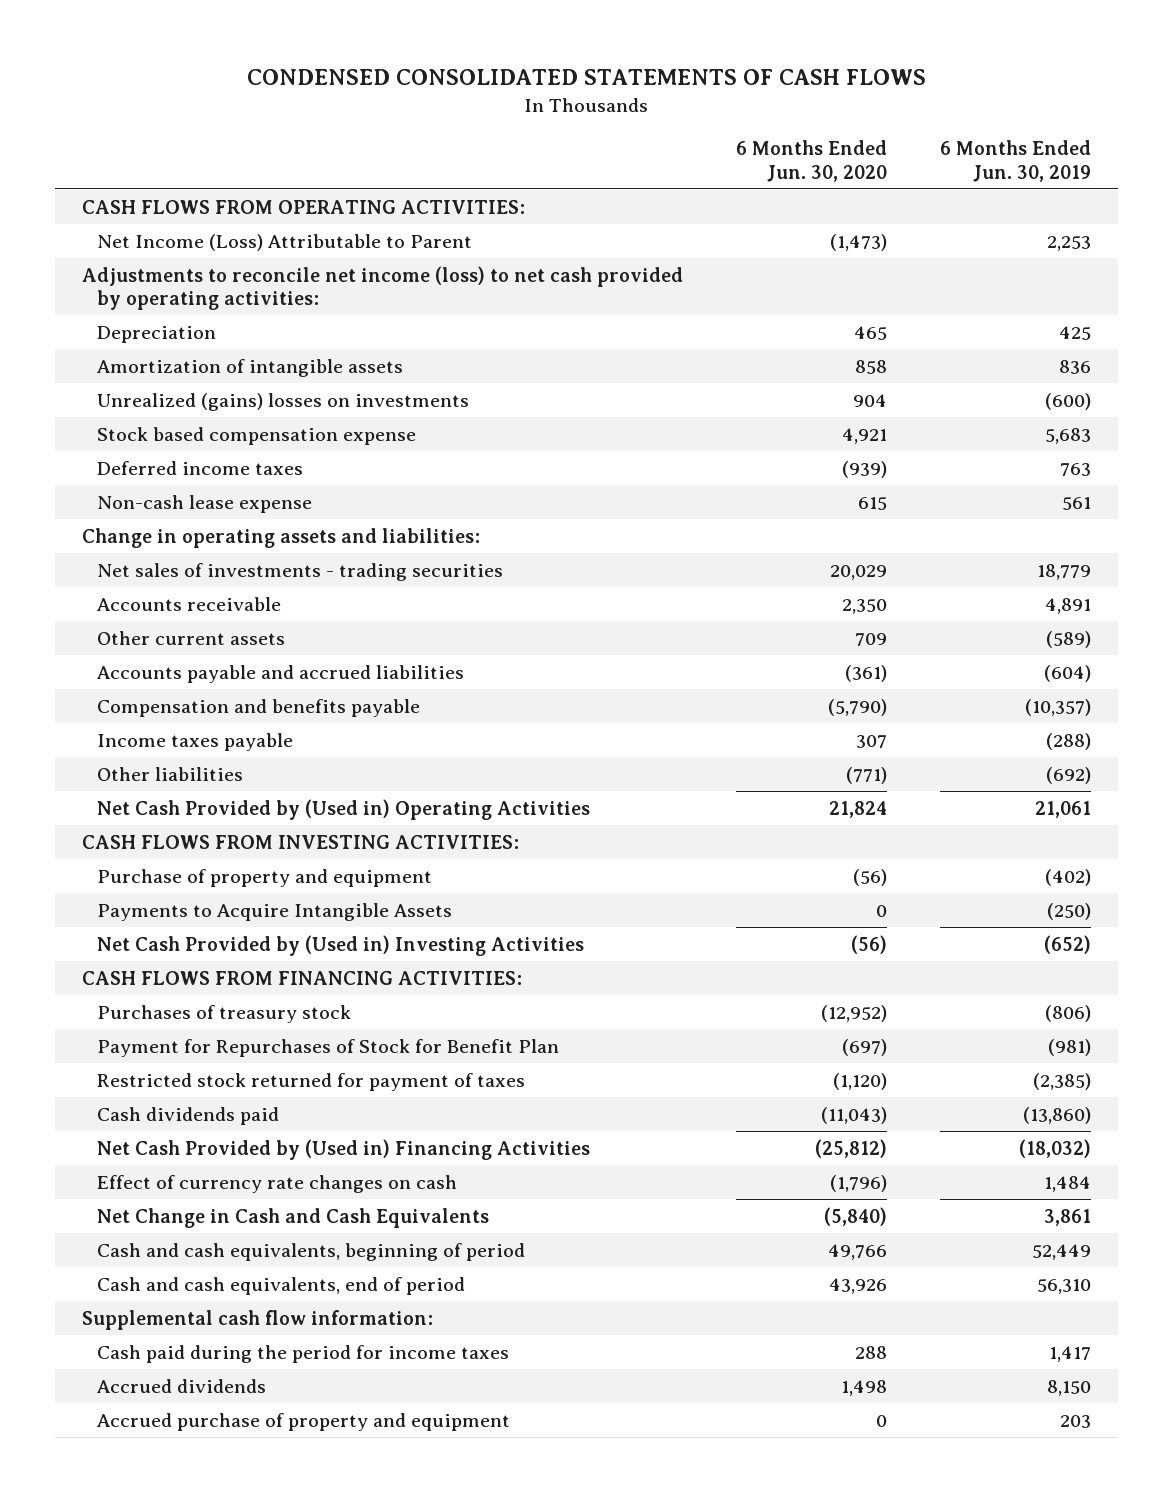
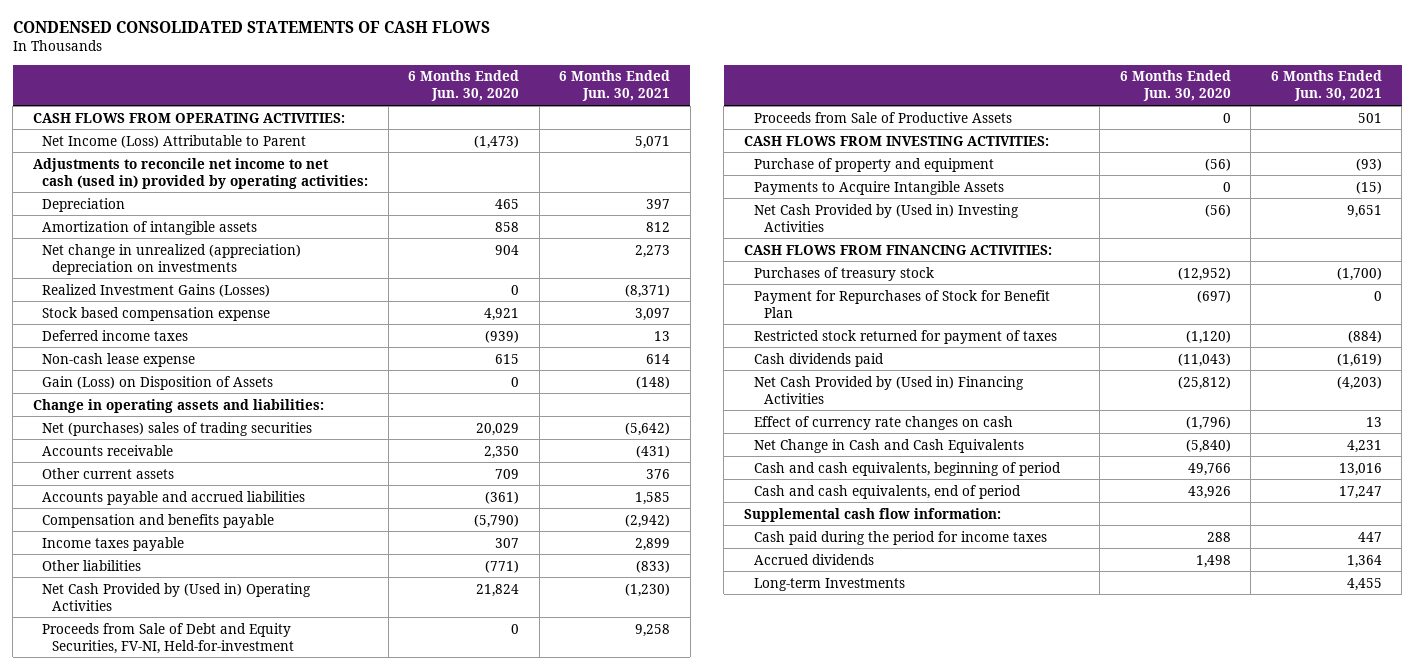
[940,139,1092,182] 6 Months Ended Jun. 30, 2019 -> none
none -> [559,70,671,102] 6 Months Ended Jun. 30, 2021
[81,265,683,311] Adjustments to reconcile net income (loss) to net cash provided by operating activities: -> [32,157,369,189] Adjustments to reconcile net income to net cash (used in) provided by operating activities:
[96,392,469,411] Unrealized (gains) losses on investments -> [42,243,302,275] Net change in unrealized (appreciation) depreciation on investments
none -> [42,283,271,297] Realized Investment Gains (Losses)
none -> [42,375,274,390] Gain (Loss) on Disposition of Assets
[96,562,503,581] Net sales of investments - trading securities -> [42,421,313,436] Net (purchases) sales of trading securities
none -> [42,622,295,654] Proceeds from Sale of Debt and Equity Securities, FV-NI, Held-for-investment
none -> [753,111,1012,123] Proceeds from Sale of Productive Assets
[96,1412,510,1431] Accrued purchase of property and equipment -> none
none -> [753,577,905,591] Long-term Investments

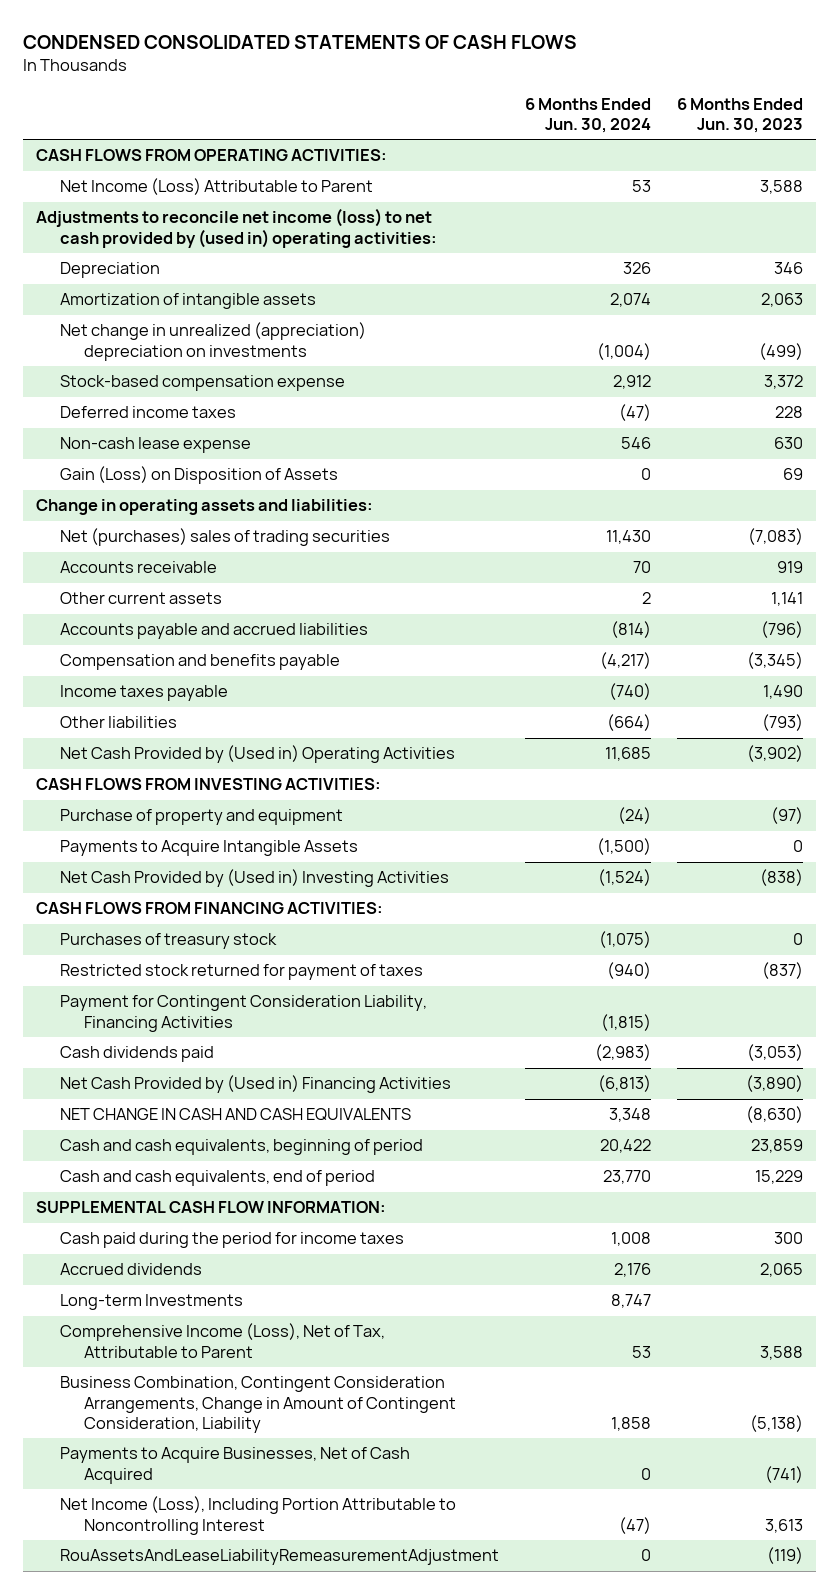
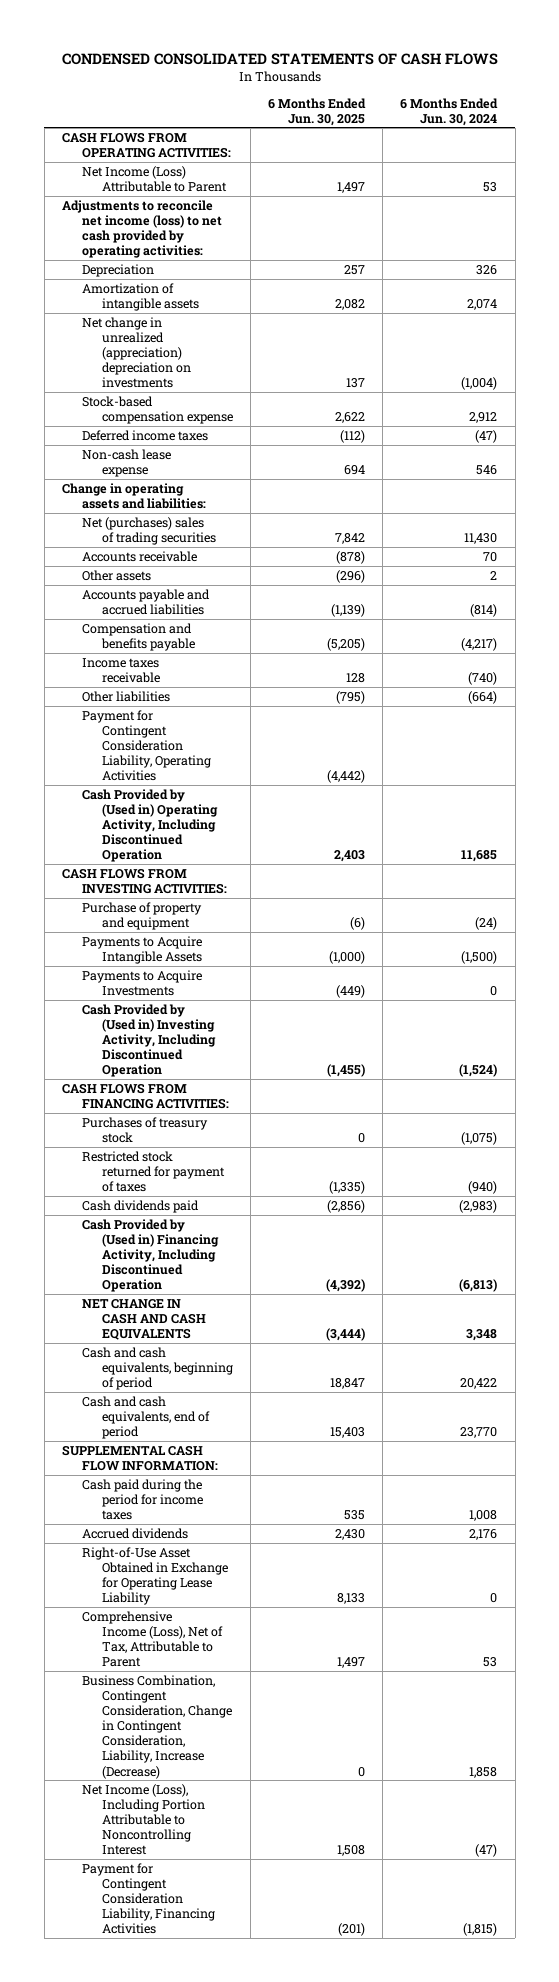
[677,97,804,133] 6 Months Ended Jun. 30, 2023 -> none
none -> [268,97,367,126] 6 Months Ended Jun. 30, 2025
[35,208,438,248] Adjustments to reconcile net income (loss) to net cash provided by (used in) operating activities: -> [61,199,222,259] Adjustments to reconcile net income (loss) to net cash provided by operating activities:
[60,466,339,485] Gain (Loss) on Disposition of Assets -> none
[60,592,223,605] Other current assets -> [81,569,151,581] Other assets
[60,685,229,702] Income taxes payable -> [81,657,160,683] Income taxes receivable
none -> [81,709,211,782] Payment for Contingent Consideration Liability, Operating Activities
[60,745,456,764] Net Cash Provided by (Used in) Operating Activities -> [81,788,218,863] Cash Provided by (Used in) Operating Activity, Including Discontinued Operation
none -> [81,969,202,996] Payments to Acquire Investments
[60,869,450,888] Net Cash Provided by (Used in) Investing Activities -> [81,1003,216,1078] Cash Provided by (Used in) Investing Activity, Including Discontinued Operation
[60,1075,452,1094] Net Cash Provided by (Used in) Financing Activities -> [81,1218,219,1293] Cash Provided by (Used in) Financing Activity, Including Discontinued Operation
[60,1294,244,1311] Long-term Investments -> none
none -> [81,1546,228,1606] Right-of-Use Asset Obtained in Exchange for Operating Lease Liability
[60,1447,411,1484] Payments to Acquire Businesses, Net of Cash Acquired -> none
[60,1376,457,1433] Business Combination, Contingent Consideration Arrangements, Change in Amount of Contingent Consideration, Liability -> [81,1674,232,1779] Business Combination, Contingent Consideration, Change in Contingent Consideration, Liability, Increase (Decrease)
[60,1549,500,1566] RouAssetsAndLeaseLiabilityRemeasurementAdjustment -> none
[60,995,428,1032] Payment for Contingent Consideration Liability, Financing Activities -> [81,1862,215,1935] Payment for Contingent Consideration Liability, Financing Activities

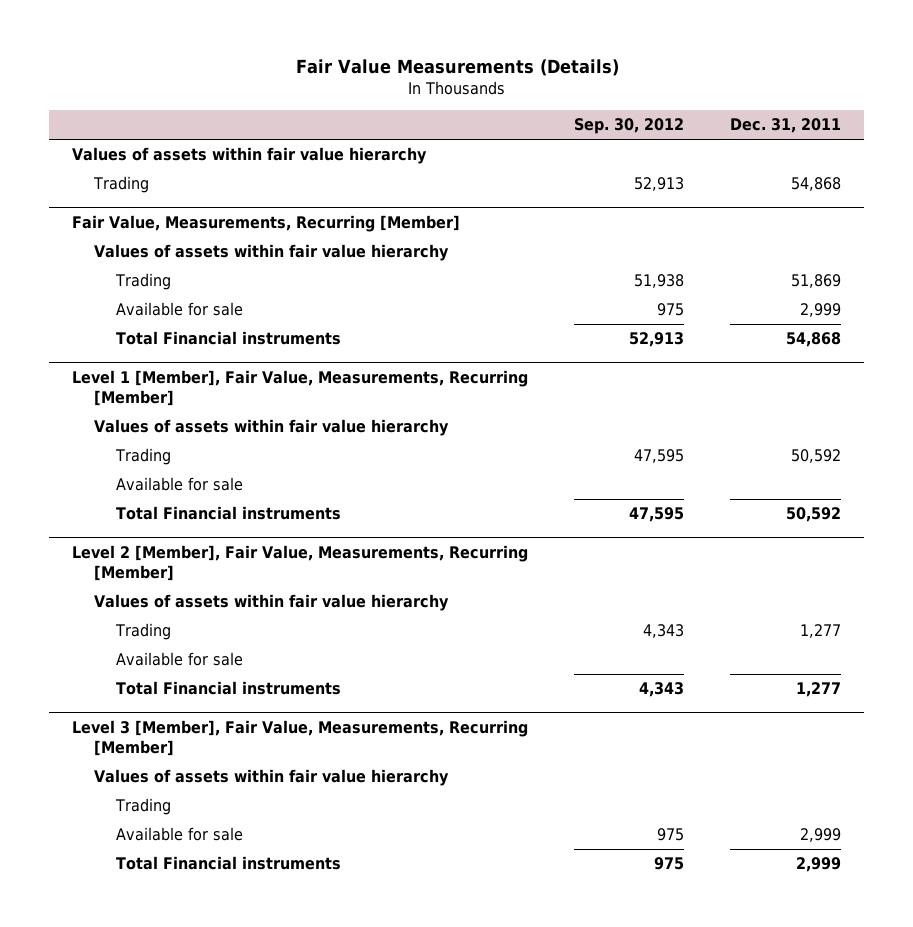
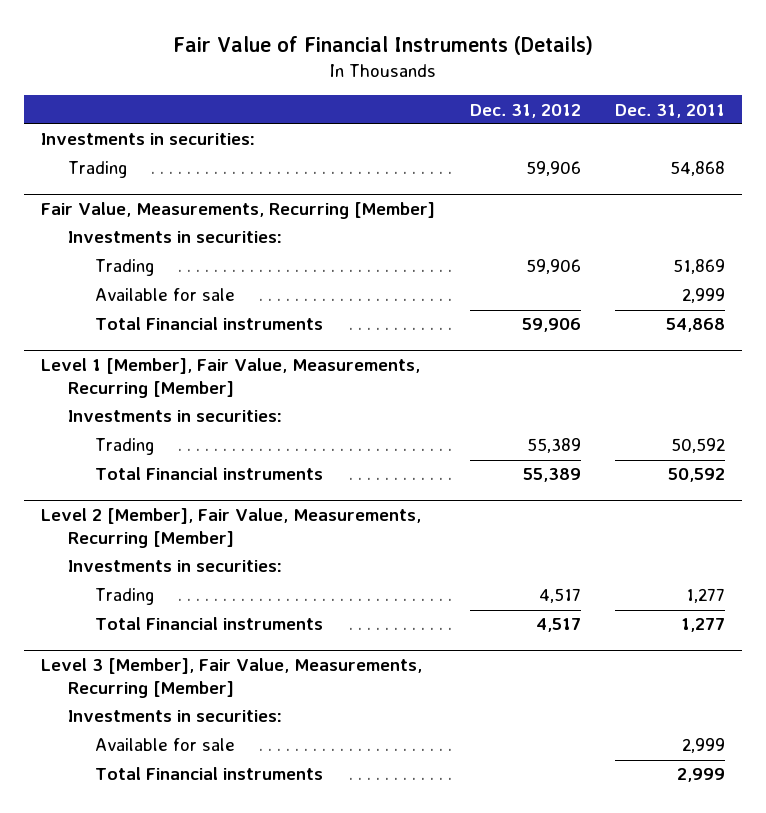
[295,59,619,77] Fair Value Measurements (Details) -> [173,36,594,56] Fair Value of Financial Instruments (Details)
[574,118,685,135] Sep. 30, 2012 -> none
none -> [469,103,581,118] Dec. 31, 2012
[71,147,427,165] Values of assets within fair value hierarchy -> [41,133,256,146] Investments in securities:
[94,244,450,262] Values of assets within fair value hierarchy -> [67,231,282,244] Investments in securities:
[94,419,450,437] Values of assets within fair value hierarchy -> [67,410,282,423] Investments in securities:
[116,477,244,492] Available for sale -> none
[94,594,450,612] Values of assets within fair value hierarchy -> [67,560,282,573] Investments in securities:
[116,652,244,667] Available for sale -> none
[115,798,172,816] Trading -> none
[94,769,450,787] Values of assets within fair value hierarchy -> [67,710,282,723] Investments in securities:

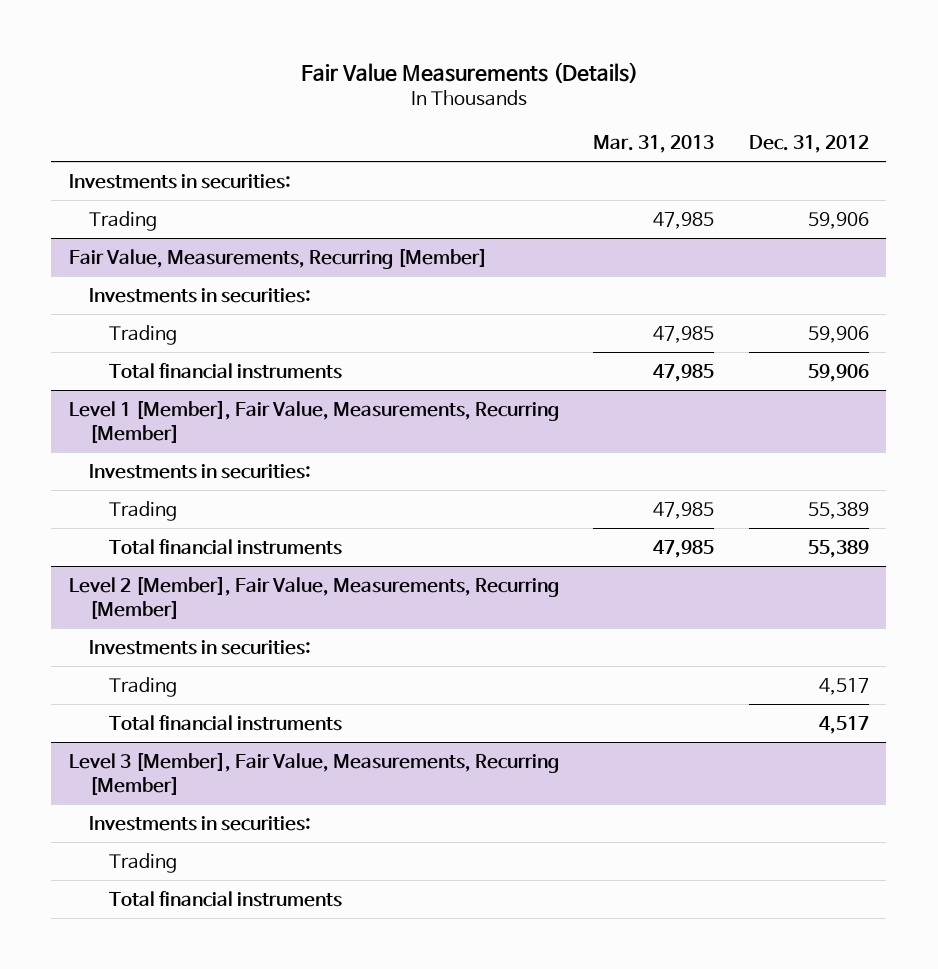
[173,36,594,56] Fair Value of Financial Instruments (Details) -> [300,61,638,83] Fair Value Measurements (Details)
[615,103,726,118] Dec. 31, 2011 -> none
none -> [593,134,715,153] Mar. 31, 2013
[94,288,235,302] Available for sale -> none
[94,317,323,331] Total Financial instruments -> [108,362,342,379] Total financial instruments
[94,467,323,481] Total Financial instruments -> [108,538,342,555] Total financial instruments
[94,617,323,631] Total Financial instruments -> [108,714,342,731] Total financial instruments
[94,738,235,752] Available for sale -> none
none -> [108,852,177,873] Trading
[94,767,323,781] Total Financial instruments -> [108,890,342,907] Total financial instruments

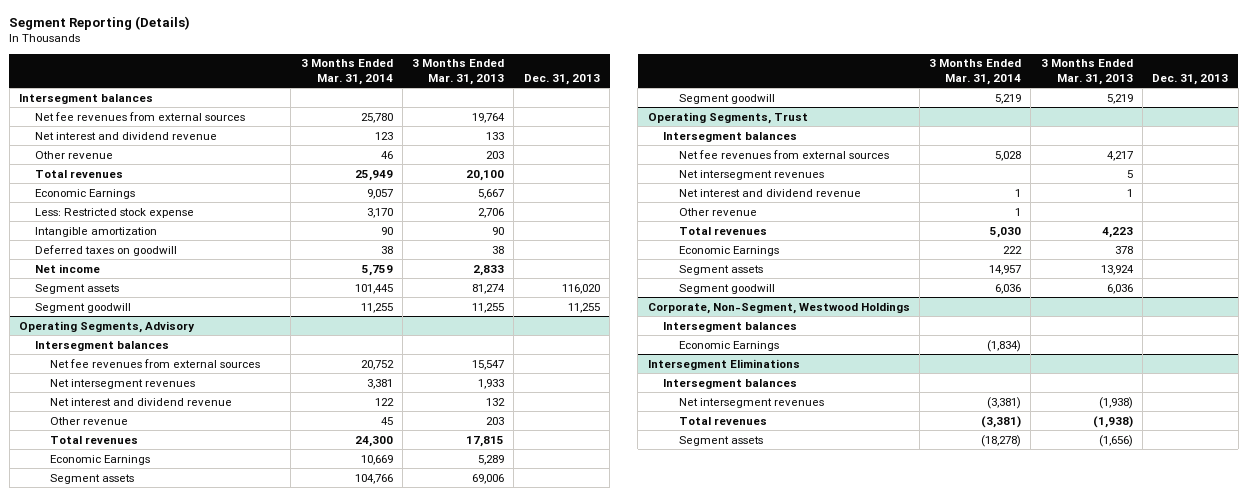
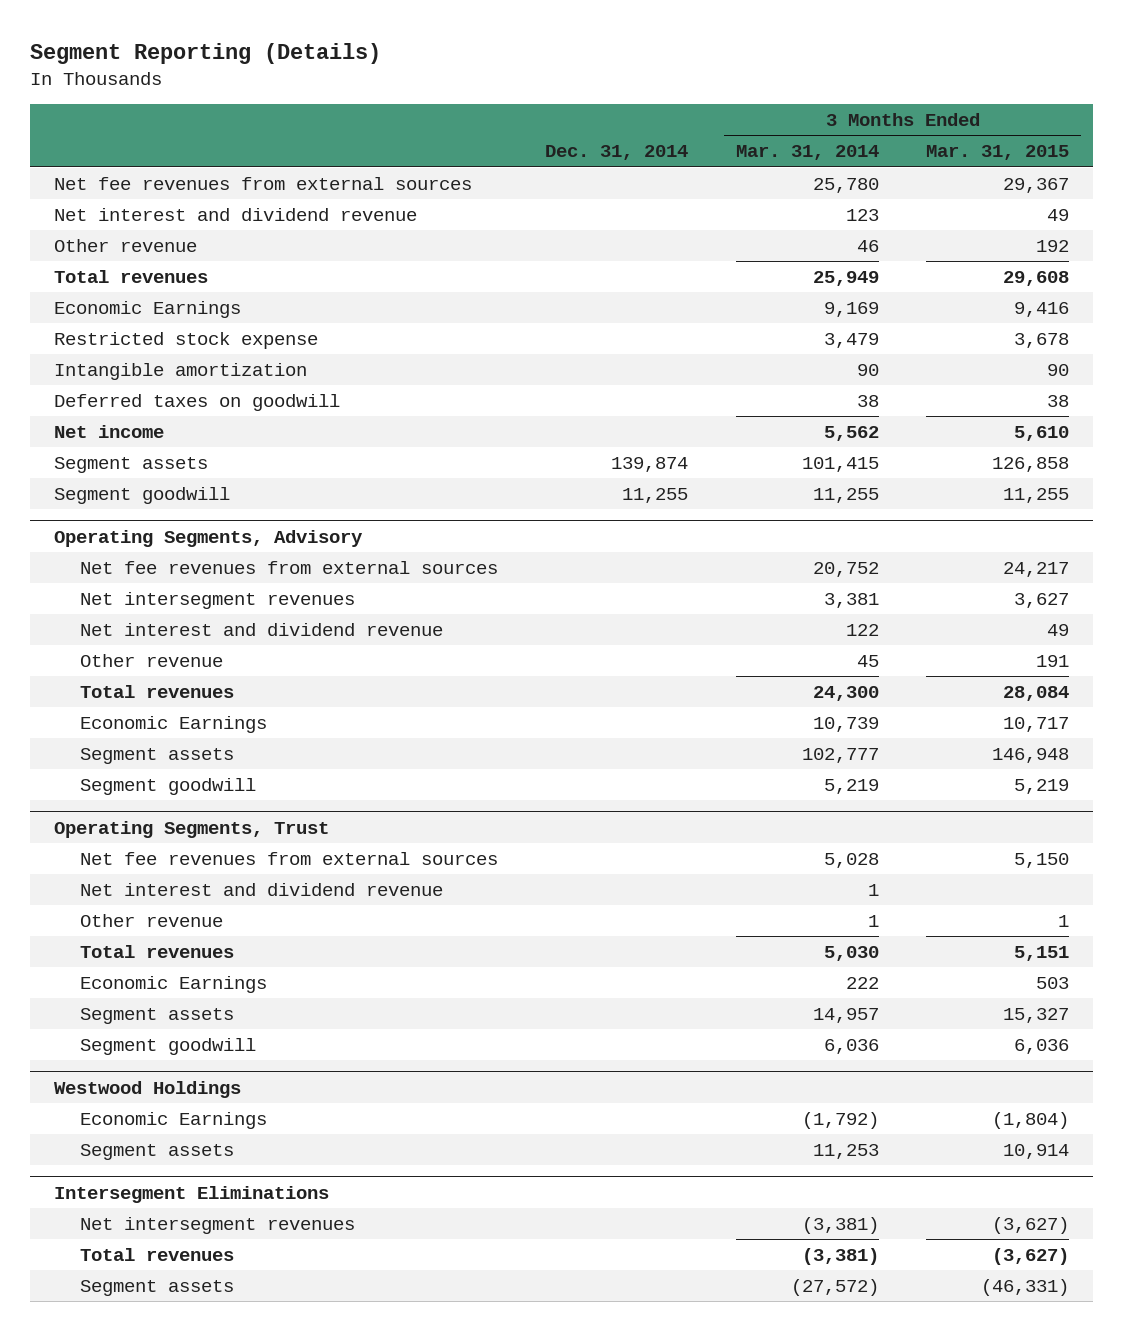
[412,59,505,85] 3 Months Ended Mar. 31, 2013 -> none
[523,73,600,85] Dec. 31, 2013 -> none
none -> [545,145,689,161] Dec. 31, 2014
none -> [926,145,1070,161] Mar. 31, 2015
[19,93,154,104] Intersegment balances -> none
[366,188,393,199] 9,057 -> [823,301,879,317] 9,169
[34,207,194,218] Less: Restricted stock expense -> [53,331,318,349] Restricted stock expense
[366,207,393,218] 3,170 -> [823,332,879,348] 3,479
[361,264,393,276] 5,759 -> [823,425,879,441] 5,562
[354,283,393,294] 101,445 -> [801,456,879,472] 101,415
[34,340,169,351] Intersegment balances -> none
[360,454,393,465] 10,669 -> [812,716,879,732] 10,739
[354,473,393,484] 104,766 -> [801,747,879,763] 102,777
[663,131,798,142] Intersegment balances -> none
[678,169,824,180] Net intersegment revenues -> none
[647,301,910,314] Corporate, Non-Segment, Westwood Holdings -> none
[663,321,798,332] Intersegment balances -> none
none -> [53,1080,241,1098] Westwood Holdings
[987,339,1022,352] (1,834) -> [801,1111,879,1129] (1,792)
none -> [79,1143,234,1160] Segment assets
[663,378,798,389] Intersegment balances -> none
[981,434,1022,447] (18,278) -> [790,1278,879,1296] (27,572)

